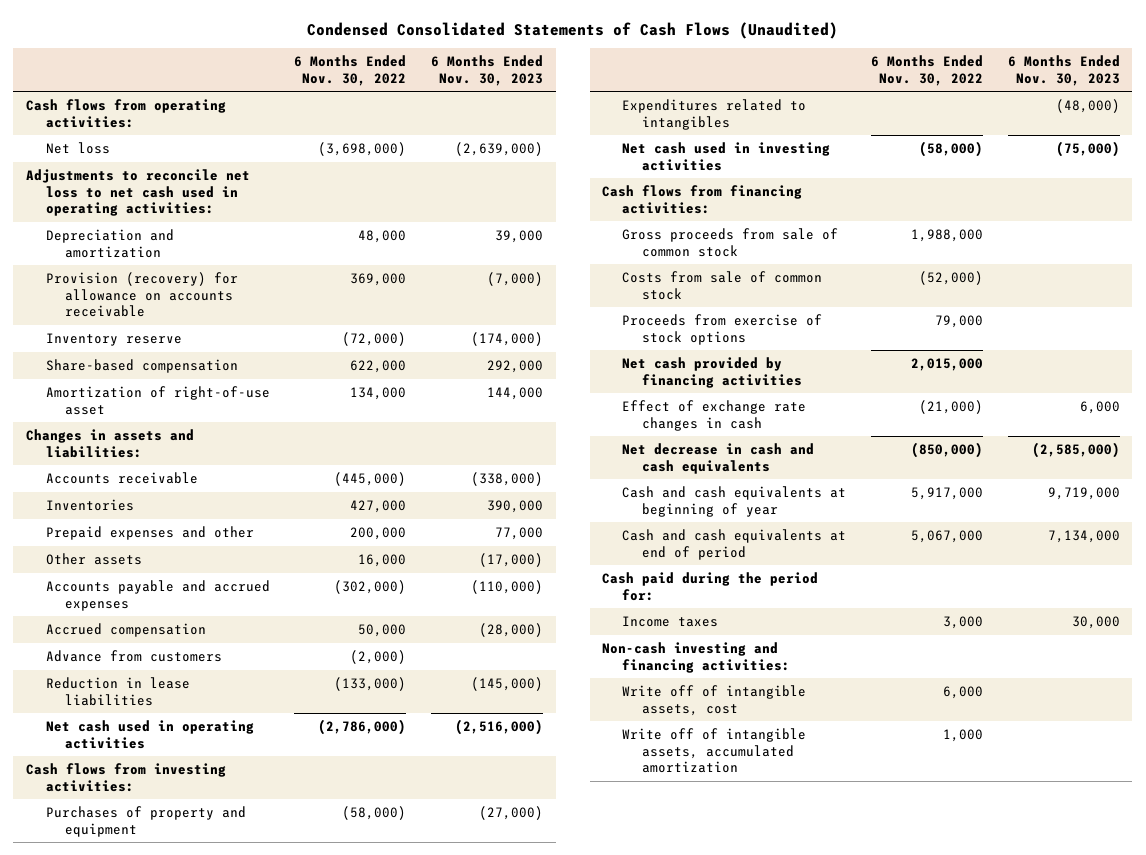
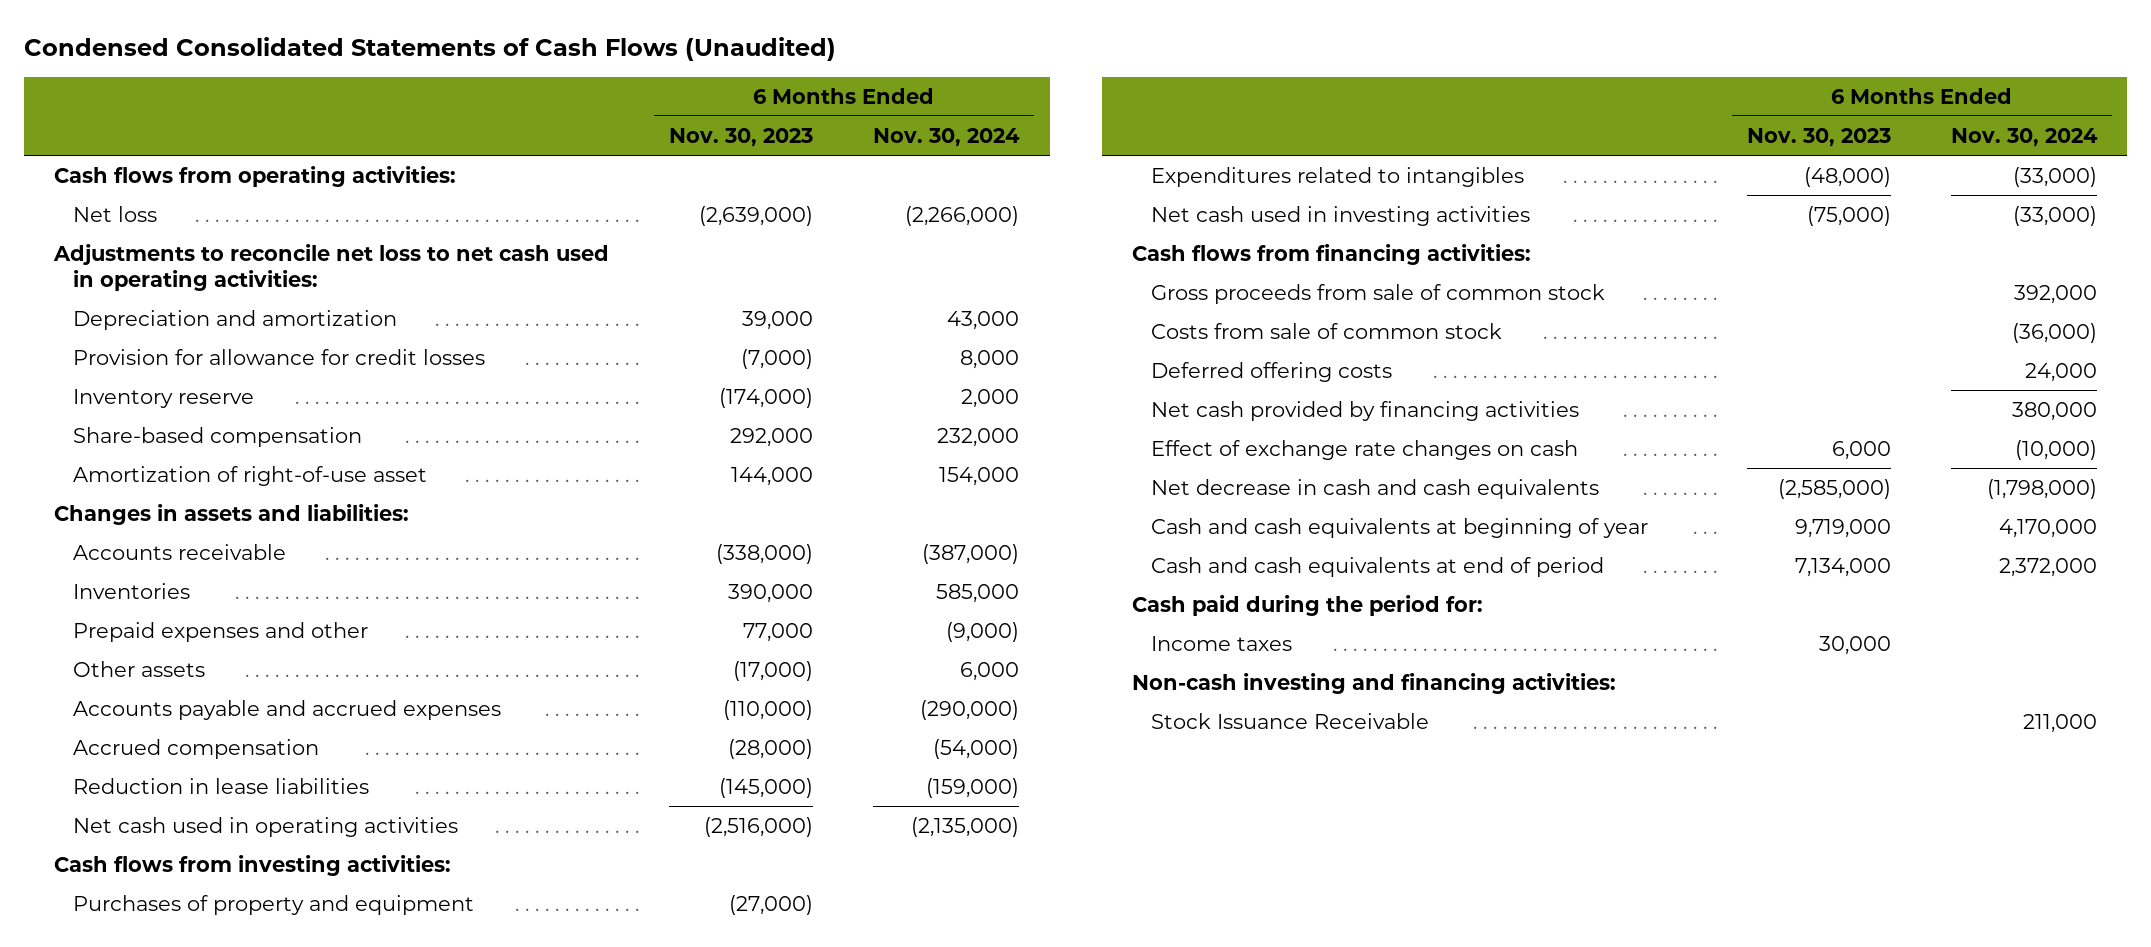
[294,55,407,86] 6 Months Ended Nov. 30, 2022 -> none
none -> [873,127,1021,147] Nov. 30, 2024
[45,272,238,318] Provision (recovery) for allowance on accounts receivable -> [73,348,486,365] Provision for allowance for credit losses
[45,650,222,663] Advance from customers -> none
[621,314,822,345] Proceeds from exercise of stock options -> none
none -> [1151,361,1393,382] Deferred offering costs
[621,400,806,431] Effect of exchange rate changes in cash -> [1151,439,1579,460] Effect of exchange rate changes on cash
[621,685,806,716] Write off of intangible assets, cost -> none
[621,728,806,774] Write off of intangible assets, accumulated amortization -> none
none -> [1151,712,1430,729] Stock Issuance Receivable

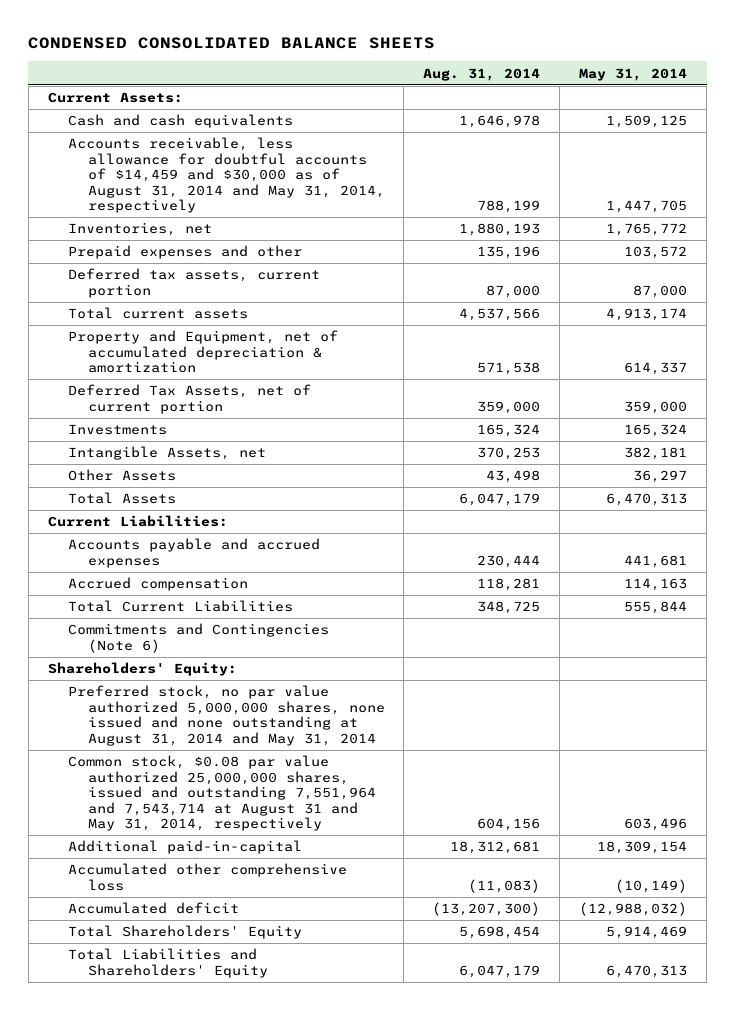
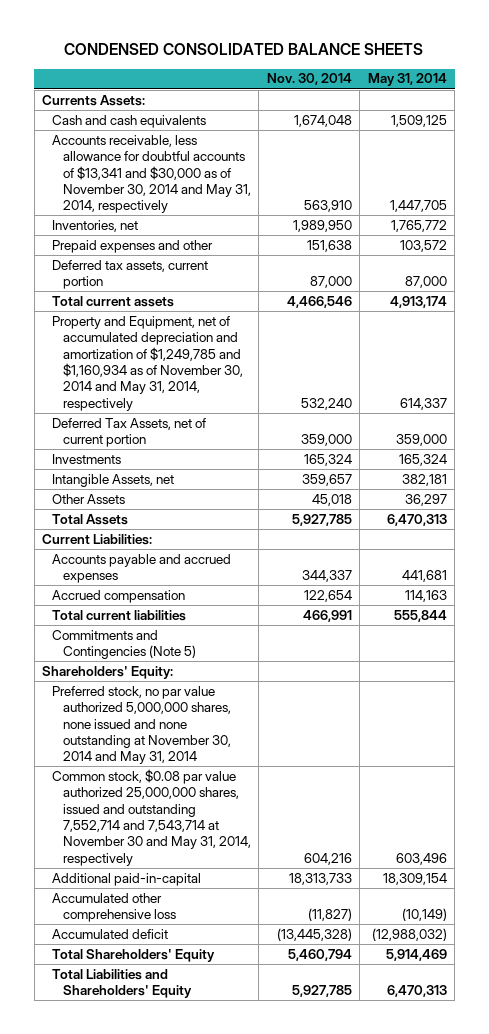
[423,67,541,81] Aug. 31, 2014 -> none
none -> [266,73,352,86] Nov. 30, 2014
[47,92,183,104] Current Assets: -> [42,94,146,106] Currents Assets:
[67,137,385,214] Accounts receivable, less allowance for doubtful accounts of $14,459 and $30,000 as of August 31, 2014 and May 31, 2014, respectively -> [52,134,251,214] Accounts receivable, less allowance for doubtful accounts of $13,341 and $30,000 as of November 30, 2014 and May 31, 2014, respectively
[67,330,338,374] Property and Equipment, net of accumulated depreciation & amortization -> [52,315,243,411] Property and Equipment, net of accumulated depreciation and amortization of $1,249,785 and $1,160,934 as of November 30, 2014 and May 31, 2014, respectively
[67,600,293,613] Total Current Liabilities -> [52,609,187,621] Total current liabilities
[67,623,329,653] Commitments and Contingencies (Note 6) -> [52,629,196,660] Commitments and Contingencies (Note 5)
[67,685,385,746] Preferred stock, no par value authorized 5,000,000 shares, none issued and none outstanding at August 31, 2014 and May 31, 2014 -> [52,685,231,765] Preferred stock, no par value authorized 5,000,000 shares, none issued and none outstanding at November 30, 2014 and May 31, 2014
[67,755,376,832] Common stock, $0.08 par value authorized 25,000,000 shares, issued and outstanding 7,551,964 and 7,543,714 at August 31 and May 31, 2014, respectively -> [52,768,251,866] Common stock, $0.08 par value authorized 25,000,000 shares, issued and outstanding 7,552,714 and 7,543,714 at November 30 and May 31, 2014, respectively

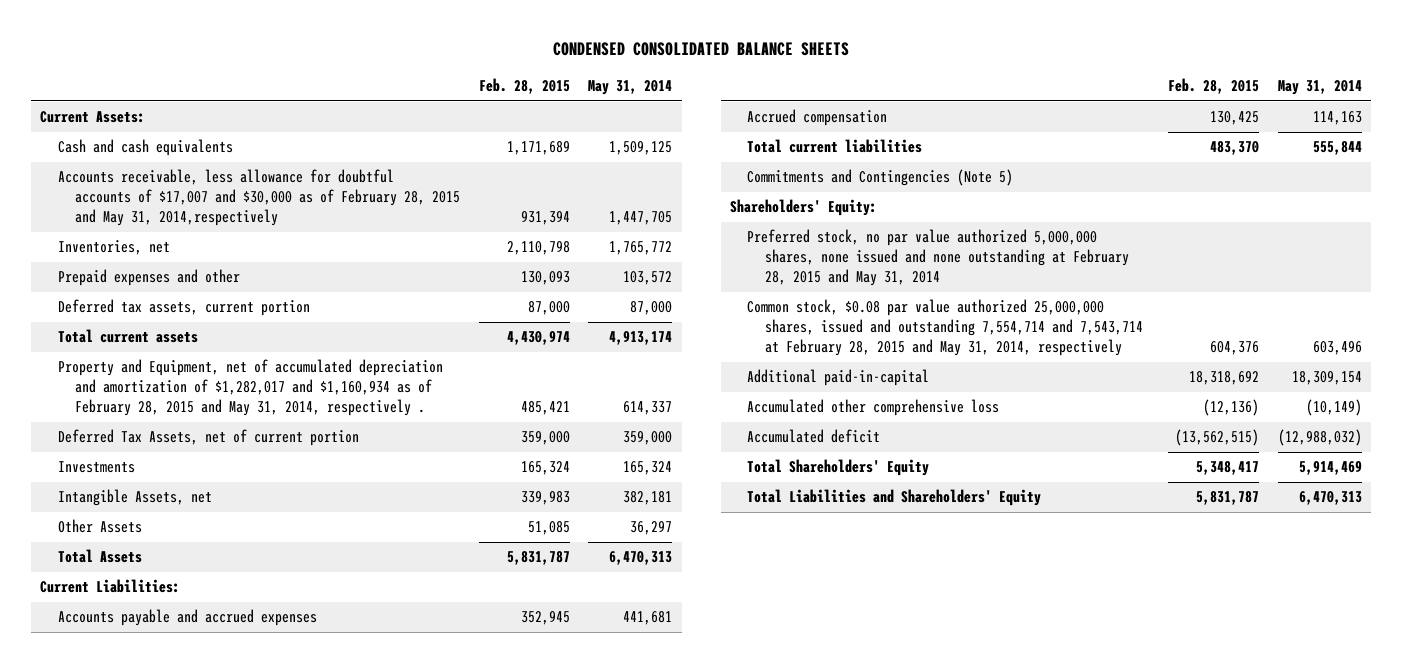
[266,73,352,86] Nov. 30, 2014 -> none
none -> [478,78,570,95] Feb. 28, 2015
[42,94,146,106] Currents Assets: -> [40,111,146,124] Current Assets:
[52,134,251,214] Accounts receivable, less allowance for doubtful accounts of $13,341 and $30,000 as of November 30, 2014 and May 31, 2014, respectively -> [57,169,460,227] Accounts receivable, less allowance for doubtful accounts of $17,007 and $30,000 as of February 28, 2015 and May 31, 2014,respectively
[52,315,243,411] Property and Equipment, net of accumulated depreciation and amortization of $1,249,785 and $1,160,934 as of November 30, 2014 and May 31, 2014, respectively -> [57,359,443,417] Property and Equipment, net of accumulated depreciation and amortization of $1,282,017 and $1,160,934 as of February 28, 2015 and May 31, 2014, respectively .
[52,685,231,765] Preferred stock, no par value authorized 5,000,000 shares, none issued and none outstanding at November 30, 2014 and May 31, 2014 -> [747,229,1129,287] Preferred stock, no par value authorized 5,000,000 shares, none issued and none outstanding at February 28, 2015 and May 31, 2014
[52,768,251,866] Common stock, $0.08 par value authorized 25,000,000 shares, issued and outstanding 7,552,714 and 7,543,714 at November 30 and May 31, 2014, respectively -> [747,299,1143,357] Common stock, $0.08 par value authorized 25,000,000 shares, issued and outstanding 7,554,714 and 7,543,714 at February 28, 2015 and May 31, 2014, respectively

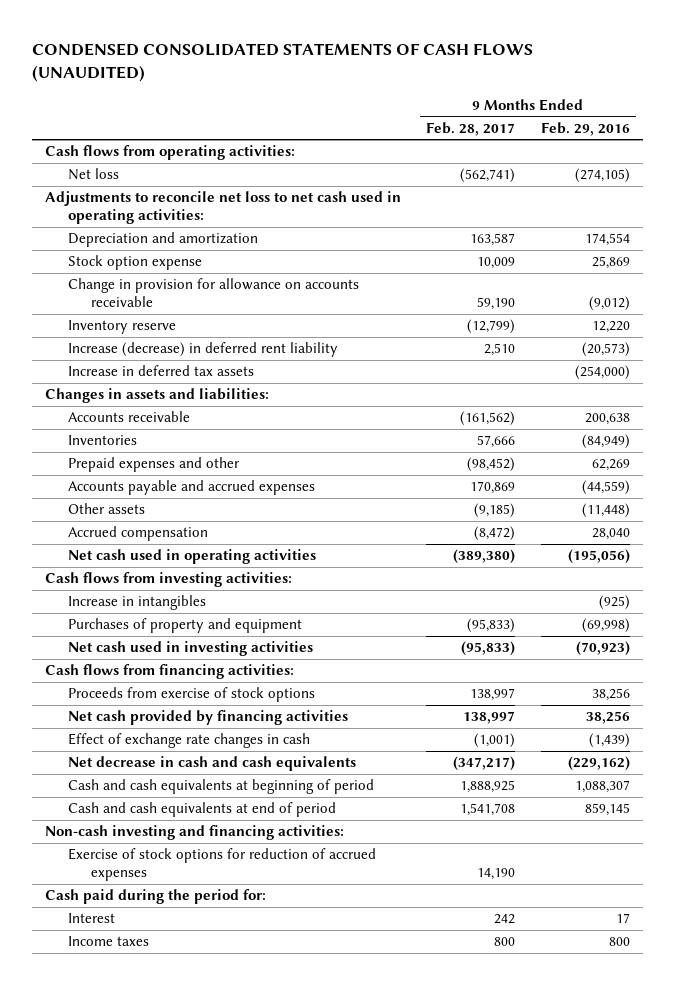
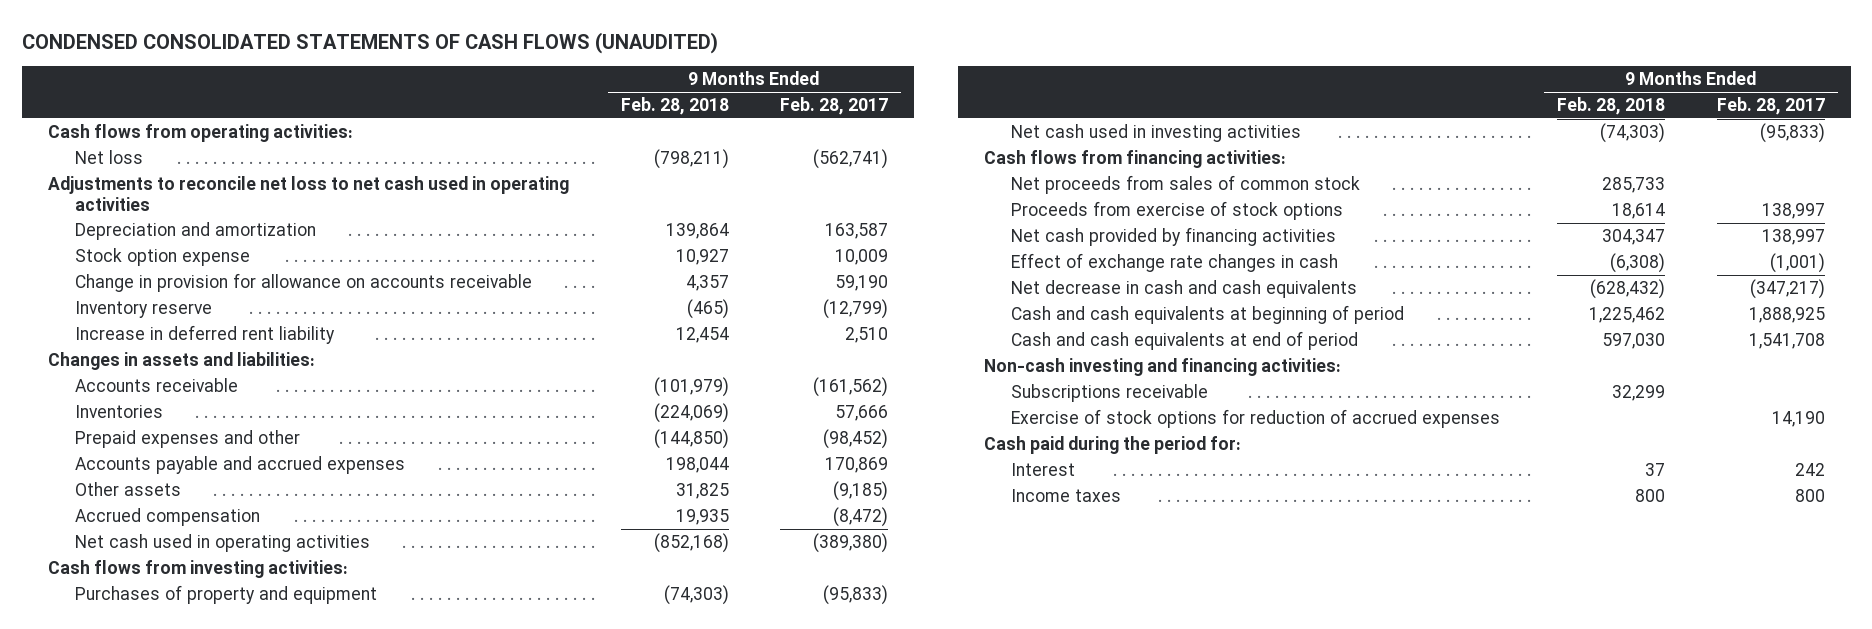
[540,121,630,136] Feb. 29, 2016 -> none
none -> [620,97,729,116] Feb. 28, 2018
[44,191,401,224] Adjustments to reconcile net loss to net cash used in operating activities: -> [47,176,569,211] Adjustments to reconcile net loss to net cash used in operating activities
[68,365,255,377] Increase in deferred tax assets -> none
[68,342,339,358] Increase (decrease) in deferred rent liability -> [74,325,335,345] Increase in deferred rent liability
[68,595,207,611] Increase in intangibles -> none
none -> [1011,175,1361,195] Net proceeds from sales of common stock
none -> [1011,384,1209,403] Subscriptions receivable

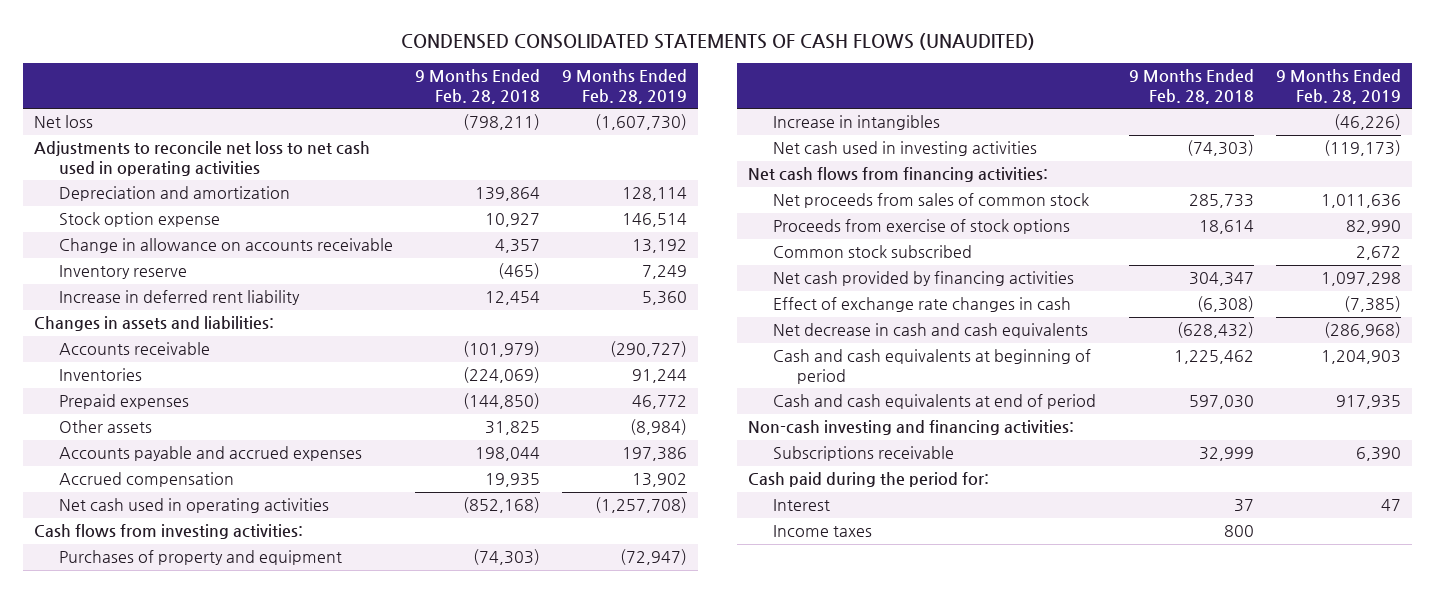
[780,97,889,116] Feb. 28, 2017 -> none
none -> [562,69,688,104] 9 Months Ended Feb. 28, 2019
[47,124,353,143] Cash flows from operating activities: -> none
[74,273,532,293] Change in provision for allowance on accounts receivable -> [59,238,394,254] Change in allowance on accounts receivable
[74,430,300,449] Prepaid expenses and other -> [59,394,190,410] Prepaid expenses
[74,456,405,475] Accounts payable and accrued expenses -> [59,446,363,462] Accounts payable and accrued expenses
none -> [772,115,940,131] Increase in intangibles
[984,150,1287,169] Cash flows from financing activities: -> [747,167,1048,183] Net cash flows from financing activities:
none -> [772,245,972,259] Common stock subscribed
[1011,409,1501,429] Exercise of stock options for reduction of accrued expenses -> none
[1611,385,1665,402] 32,299 -> [1198,447,1254,462] 32,999

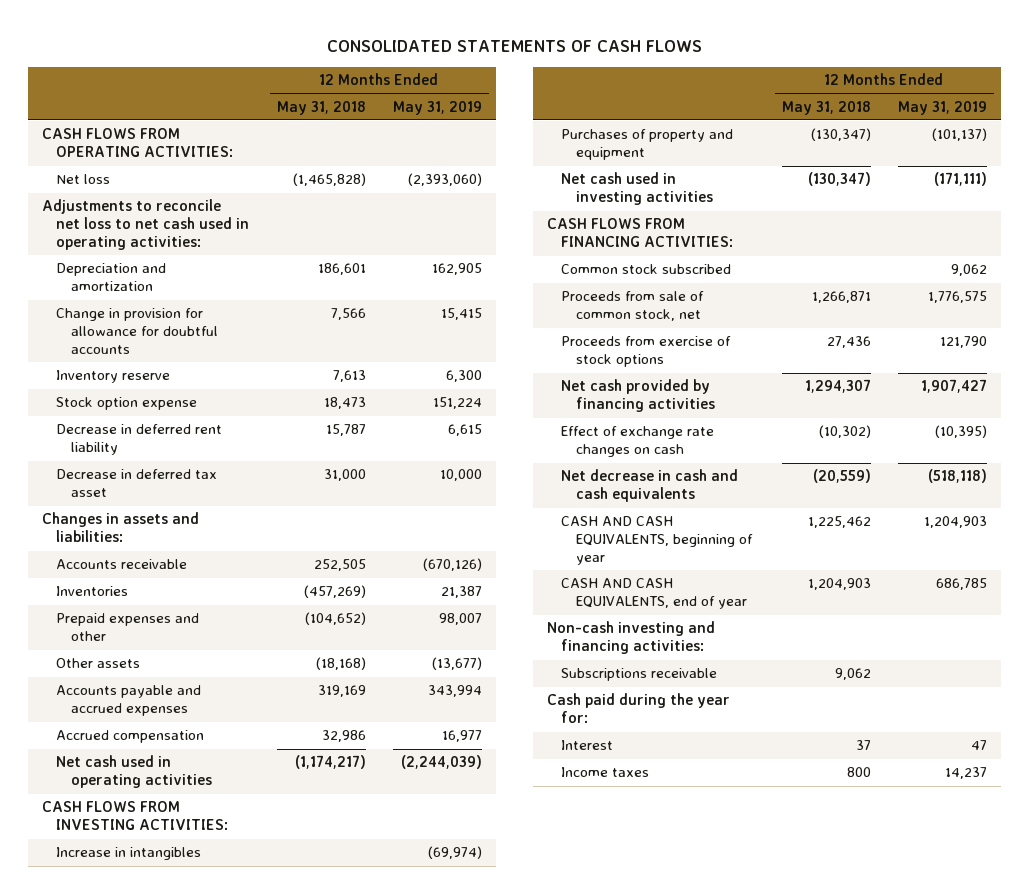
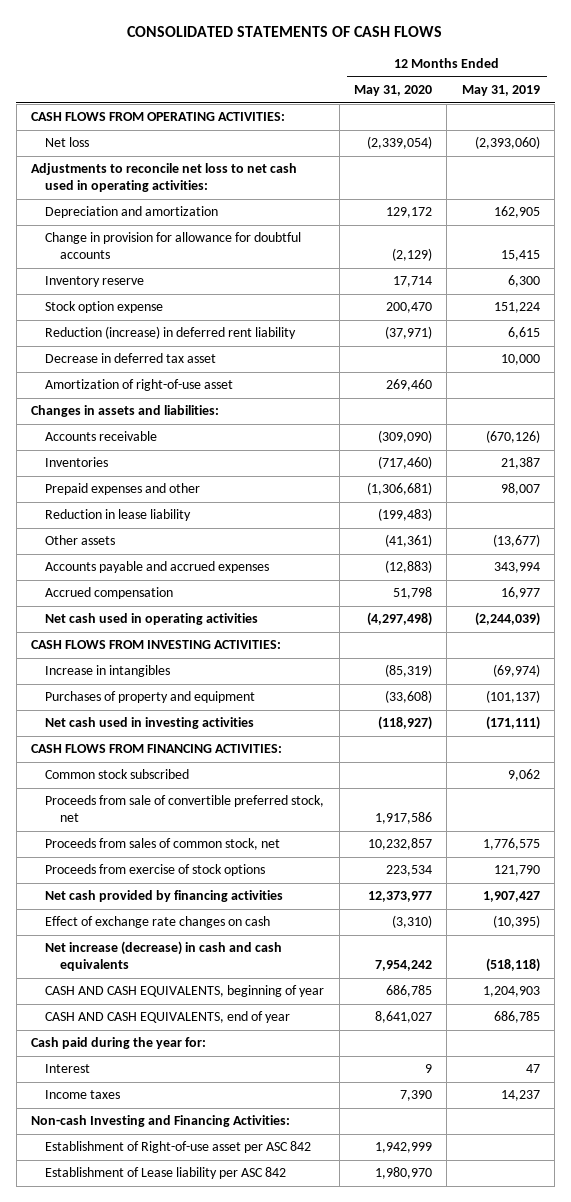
[276,100,366,115] May 31, 2018 -> none
none -> [354,85,433,97] May 31, 2020
[56,424,223,456] Decrease in deferred rent liability -> [45,326,297,340] Reduction (increase) in deferred rent liability
none -> [45,379,234,392] Amortization of right-of-use asset
none -> [45,509,192,522] Reduction in lease liability
none -> [45,795,325,822] Proceeds from sale of convertible preferred stock, net
[561,291,705,322] Proceeds from sale of common stock, net -> [45,838,281,851] Proceeds from sales of common stock, net
[561,469,739,503] Net decrease in cash and cash equivalents -> [45,941,283,971] Net increase (decrease) in cash and cash equivalents
[546,621,715,655] Non-cash investing and financing activities: -> none
[561,668,718,682] Subscriptions receivable -> none
none -> [31,1115,291,1128] Non-cash Investing and Financing Activities:
none -> [45,1141,312,1154] Establishment of Right-of-use asset per ASC 842
none -> [45,1167,287,1180] Establishment of Lease liability per ASC 842

